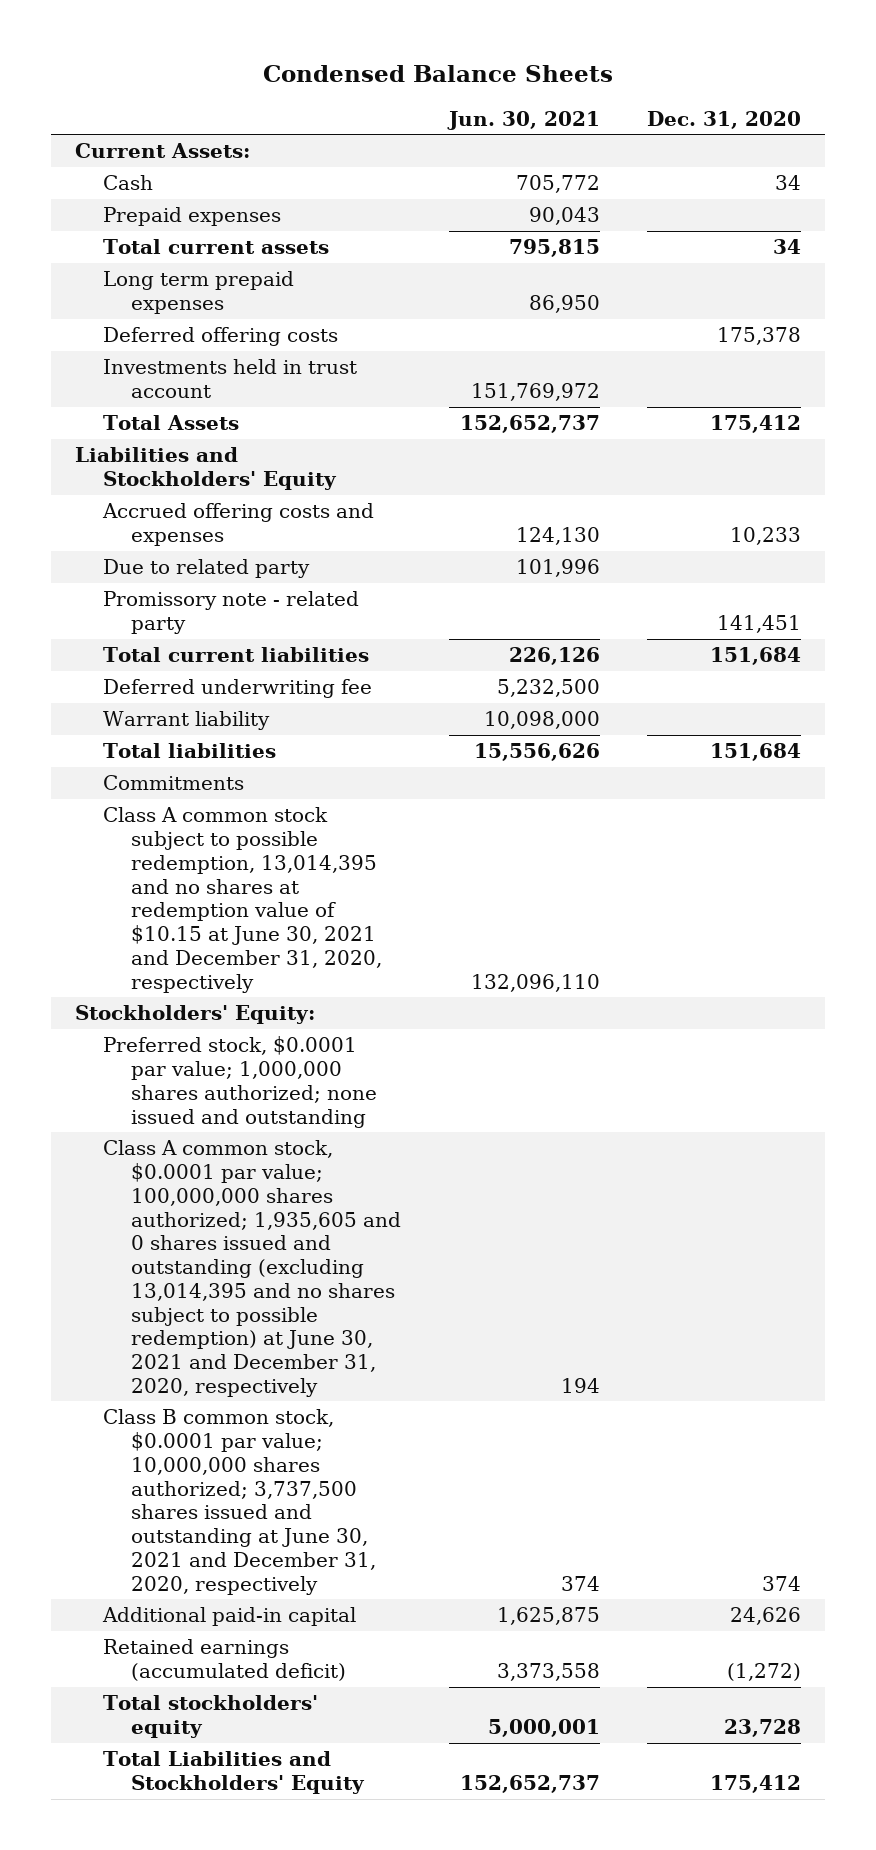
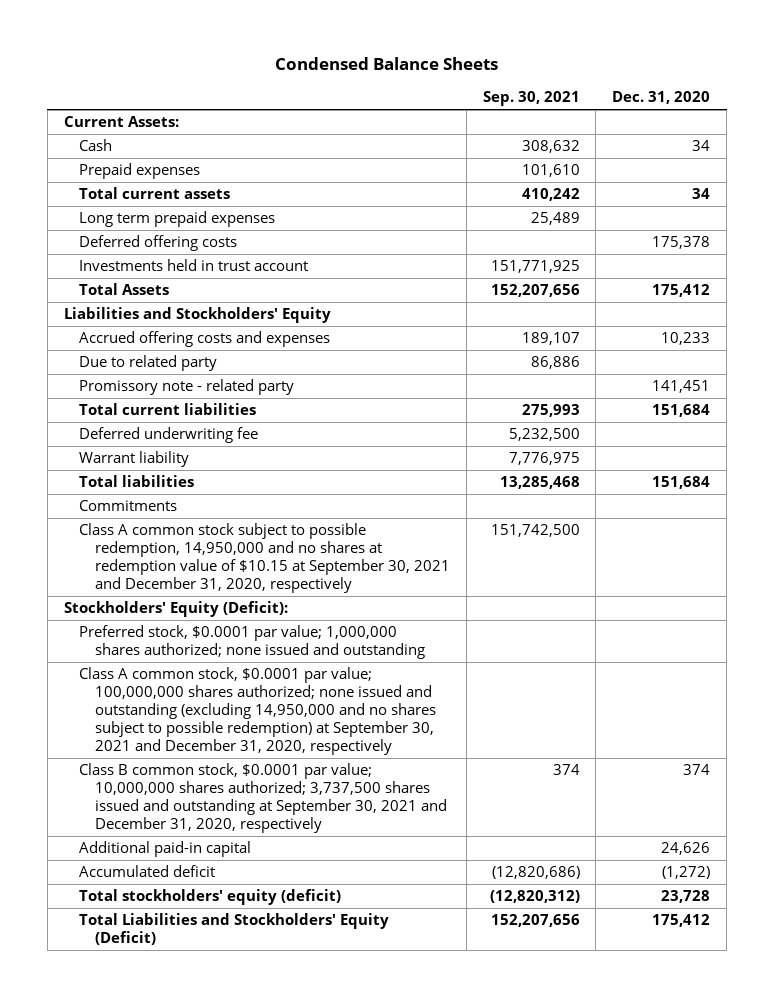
[446,110,600,130] Jun. 30, 2021 -> none
none -> [482,91,580,107] Sep. 30, 2021
[102,807,383,993] Class A common stock subject to possible redemption, 13,014,395 and no shares at redemption value of $10.15 at June 30, 2021 and December 31, 2020, respectively -> [79,523,450,593] Class A common stock subject to possible redemption, 14,950,000 and no shares at redemption value of $10.15 at September 30, 2021 and December 31, 2020, respectively
[74,1005,315,1025] Stockholders' Equity: -> [63,601,288,618] Stockholders' Equity (Deficit):
[102,1140,402,1397] Class A common stock, $0.0001 par value; 100,000,000 shares authorized; 1,935,605 and 0 shares issued and outstanding (excluding 13,014,395 and no shares subject to possible redemption) at June 30, 2021 and December 31, 2020, respectively -> [79,667,436,755] Class A common stock, $0.0001 par value; 100,000,000 shares authorized; none issued and outstanding (excluding 14,950,000 and no shares subject to possible redemption) at September 30, 2021 and December 31, 2020, respectively
[102,1409,377,1595] Class B common stock, $0.0001 par value; 10,000,000 shares authorized; 3,737,500 shares issued and outstanding at June 30, 2021 and December 31, 2020, respectively -> [79,763,447,833] Class B common stock, $0.0001 par value; 10,000,000 shares authorized; 3,737,500 shares issued and outstanding at September 30, 2021 and December 31, 2020, respectively
[102,1639,347,1682] Retained earnings (accumulated deficit) -> [79,865,216,878] Accumulated deficit
[102,1695,318,1739] Total stockholders' equity -> [79,889,342,906] Total stockholders' equity (deficit)
[102,1751,366,1795] Total Liabilities and Stockholders' Equity -> [79,913,390,946] Total Liabilities and Stockholders' Equity (Deficit)

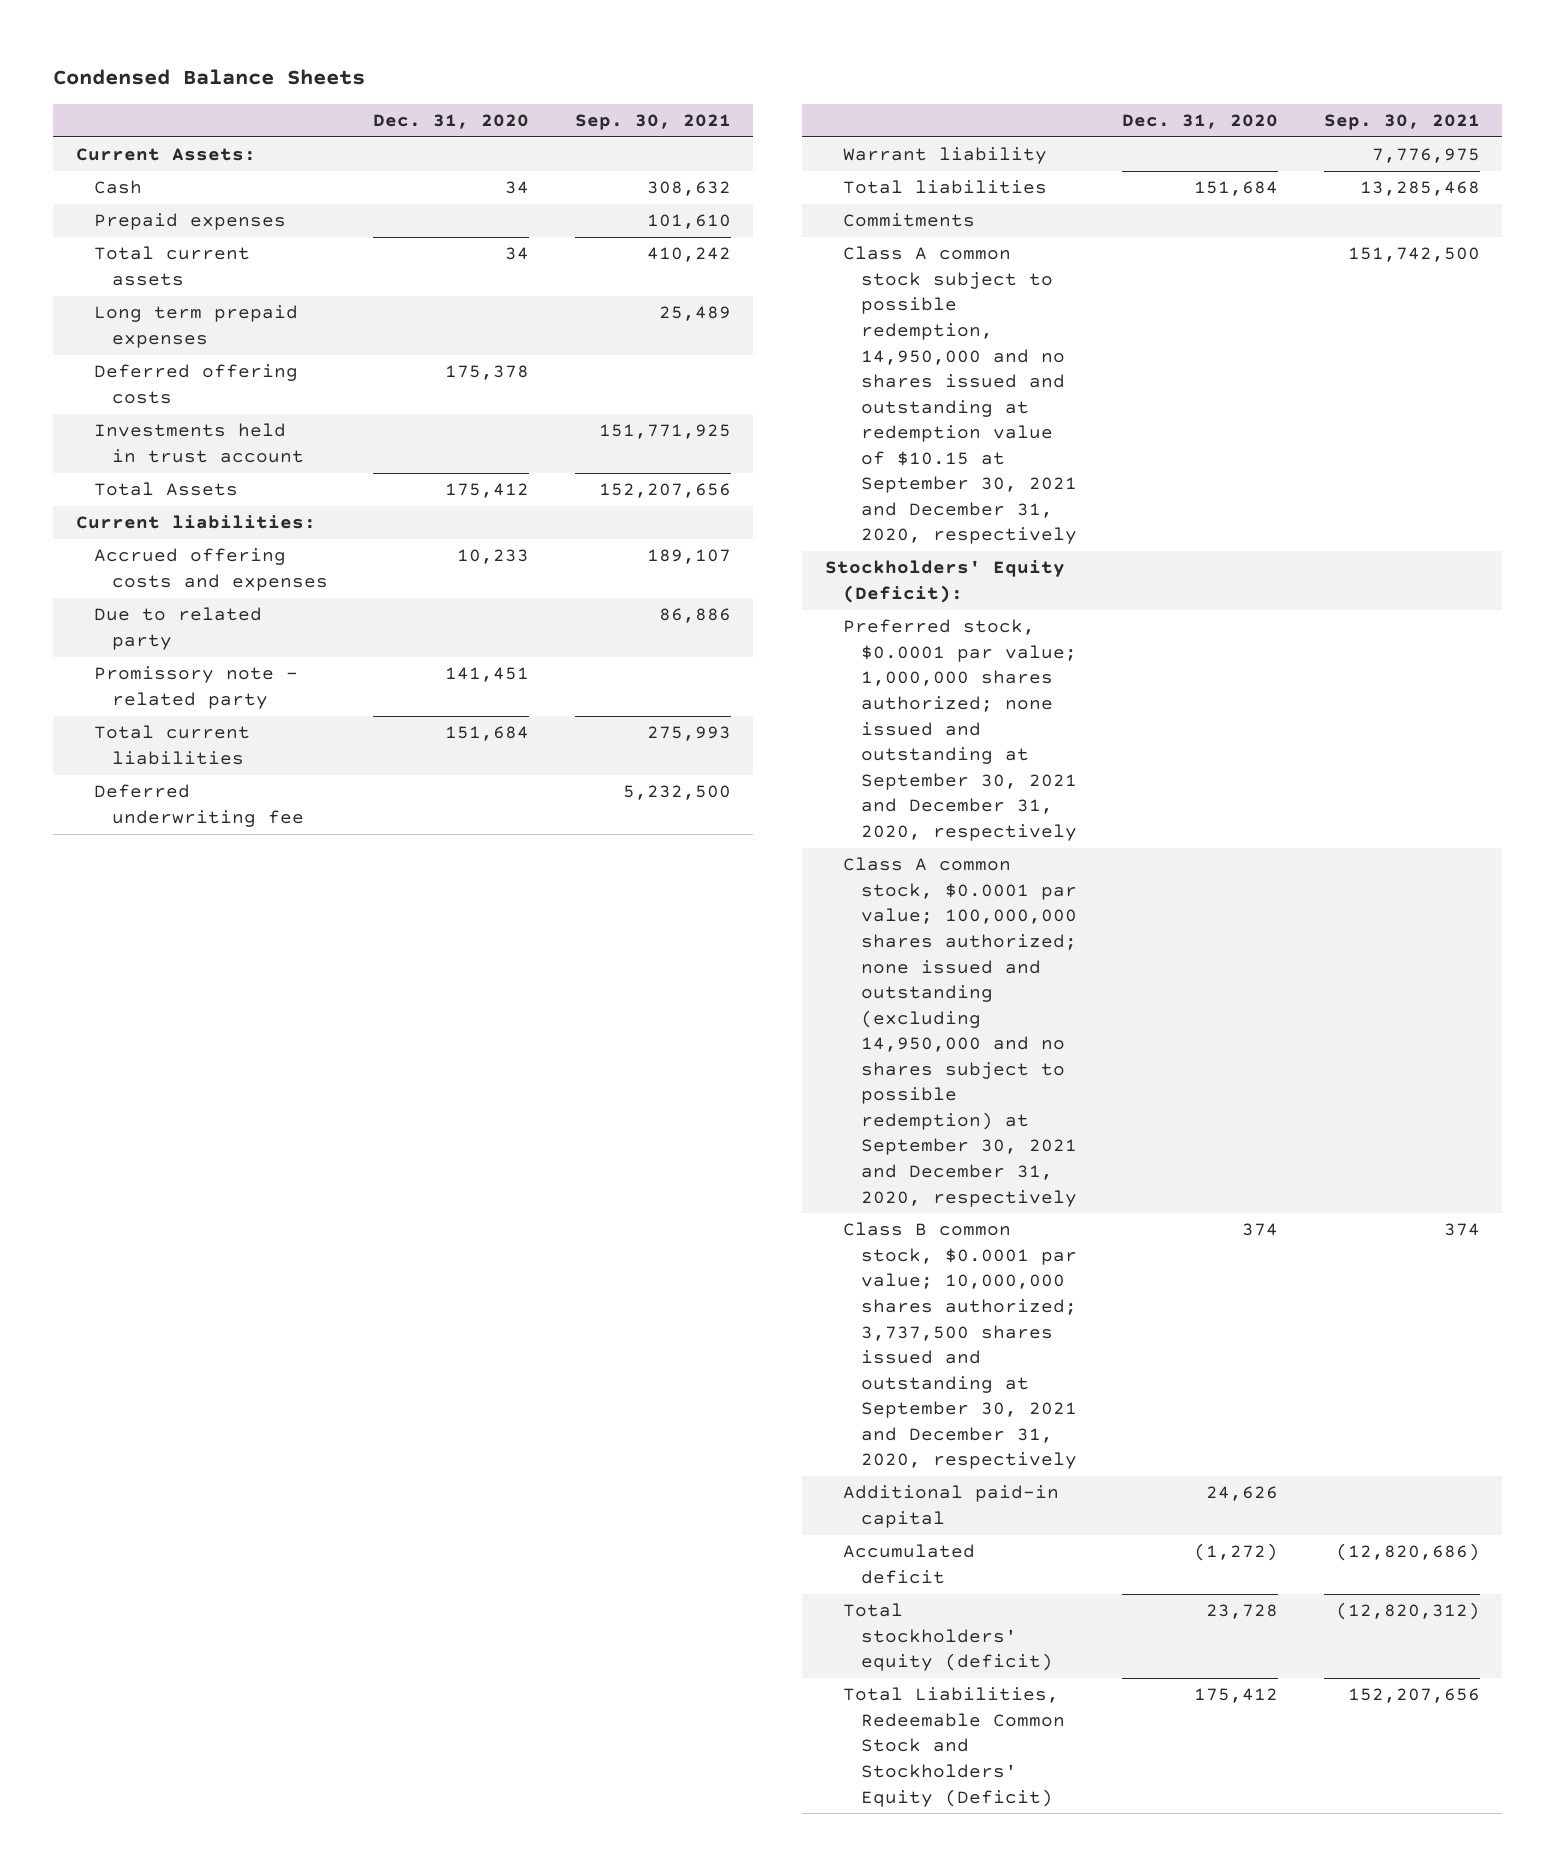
[63,307,331,324] Liabilities and Stockholders' Equity -> none
none -> [76,515,317,530] Current liabilities:
[79,523,450,593] Class A common stock subject to possible redemption, 14,950,000 and no shares at redemption value of $10.15 at September 30, 2021 and December 31, 2020, respectively -> [843,246,1077,545] Class A common stock subject to possible redemption, 14,950,000 and no shares issued and outstanding at redemption value of $10.15 at September 30, 2021 and December 31, 2020, respectively
[79,625,425,660] Preferred stock, $0.0001 par value; 1,000,000 shares authorized; none issued and outstanding -> [843,619,1077,841] Preferred stock, $0.0001 par value; 1,000,000 shares authorized; none issued and outstanding at September 30, 2021 and December 31, 2020, respectively
[79,913,390,946] Total Liabilities and Stockholders' Equity (Deficit) -> [843,1687,1065,1807] Total Liabilities, Redeemable Common Stock and Stockholders' Equity (Deficit)

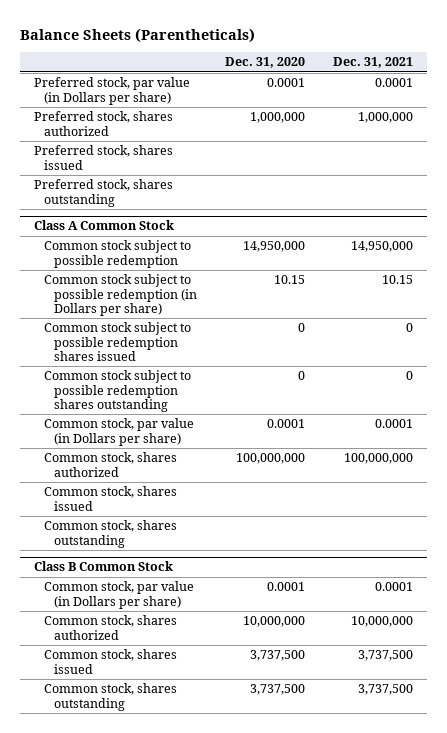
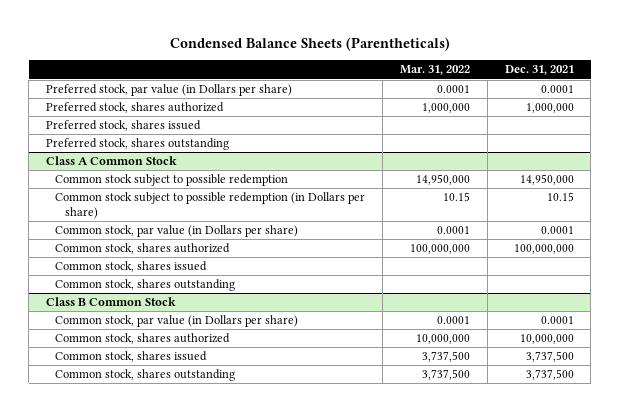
[20,27,256,43] Balance Sheets (Parentheticals) -> [169,36,450,51] Condensed Balance Sheets (Parentheticals)
[225,57,306,69] Dec. 31, 2020 -> none
none -> [400,65,471,76] Mar. 31, 2022
[44,322,192,362] Common stock subject to possible redemption shares issued -> none
[44,370,192,413] Common stock subject to possible redemption shares outstanding -> none

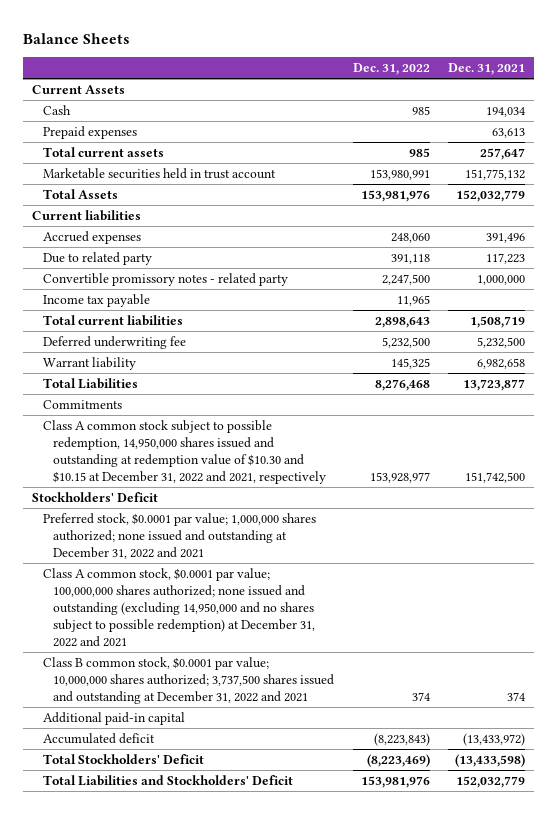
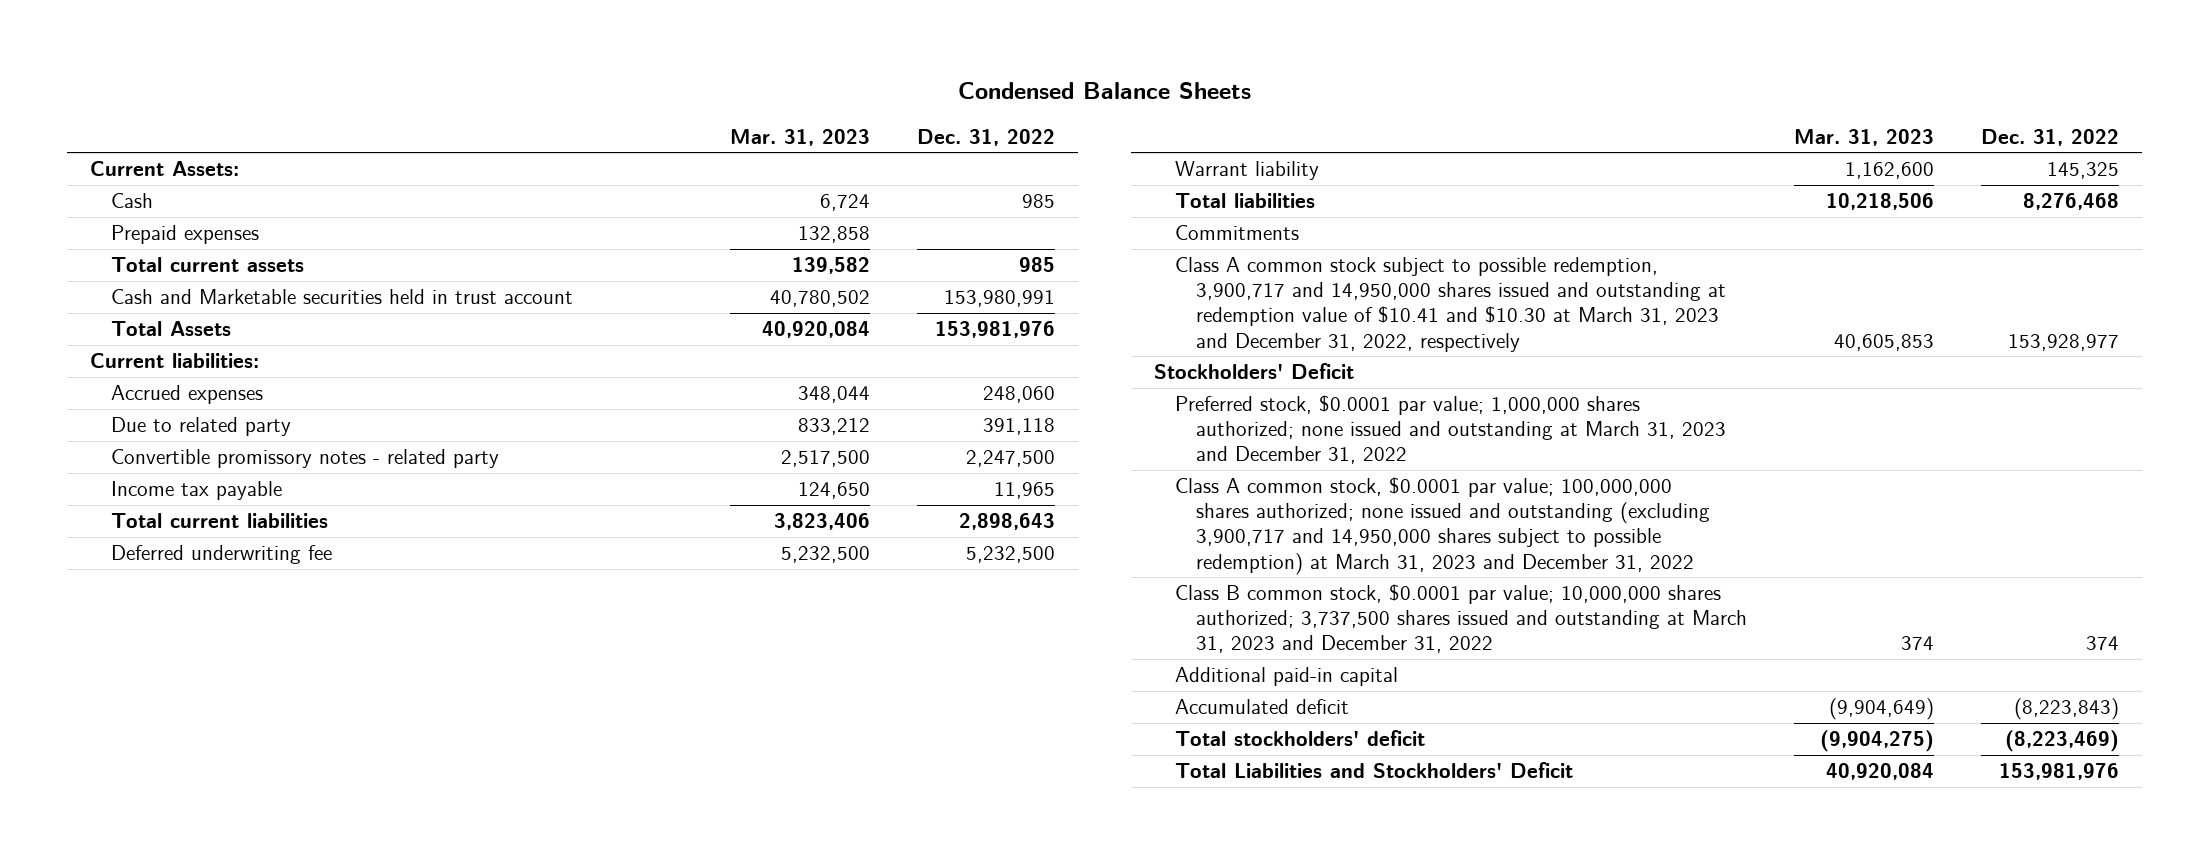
[22,32,130,44] Balance Sheets -> [957,82,1251,100] Condensed Balance Sheets
[448,63,526,76] Dec. 31, 2021 -> none
none -> [730,128,871,146] Mar. 31, 2023
[32,84,126,94] Current Assets -> [90,161,240,177] Current Assets:
[42,167,276,179] Marketable securities held in trust account -> [111,289,574,305] Cash and Marketable securities held in trust account
[32,209,142,221] Current liabilities -> [90,353,260,369] Current liabilities:
[42,377,138,389] Total Liabilities -> [1175,193,1316,209] Total liabilities
[42,419,327,485] Class A common stock subject to possible redemption, 14,950,000 shares issued and outstanding at redemption value of $10.30 and $10.15 at December 31, 2022 and 2021, respectively -> [1175,257,1727,352] Class A common stock subject to possible redemption, 3,900,717 and 14,950,000 shares issued and outstanding at redemption value of $10.41 and $10.30 at March 31, 2023 and December 31, 2022, respectively
[42,512,316,560] Preferred stock, $0.0001 par value; 1,000,000 shares authorized; none issued and outstanding at December 31, 2022 and 2021 -> [1175,395,1727,465] Preferred stock, $0.0001 par value; 1,000,000 shares authorized; none issued and outstanding at March 31, 2023 and December 31, 2022
[42,567,316,648] Class A common stock, $0.0001 par value; 100,000,000 shares authorized; none issued and outstanding (excluding 14,950,000 and no shares subject to possible redemption) at December 31, 2022 and 2021 -> [1175,477,1711,575] Class A common stock, $0.0001 par value; 100,000,000 shares authorized; none issued and outstanding (excluding 3,900,717 and 14,950,000 shares subject to possible redemption) at March 31, 2023 and December 31, 2022
[42,656,335,705] Class B common stock, $0.0001 par value; 10,000,000 shares authorized; 3,737,500 shares issued and outstanding at December 31, 2022 and 2021 -> [1175,584,1748,654] Class B common stock, $0.0001 par value; 10,000,000 shares authorized; 3,737,500 shares issued and outstanding at March 31, 2023 and December 31, 2022
[42,753,204,764] Total Stockholders' Deficit -> [1175,730,1426,747] Total stockholders' deficit

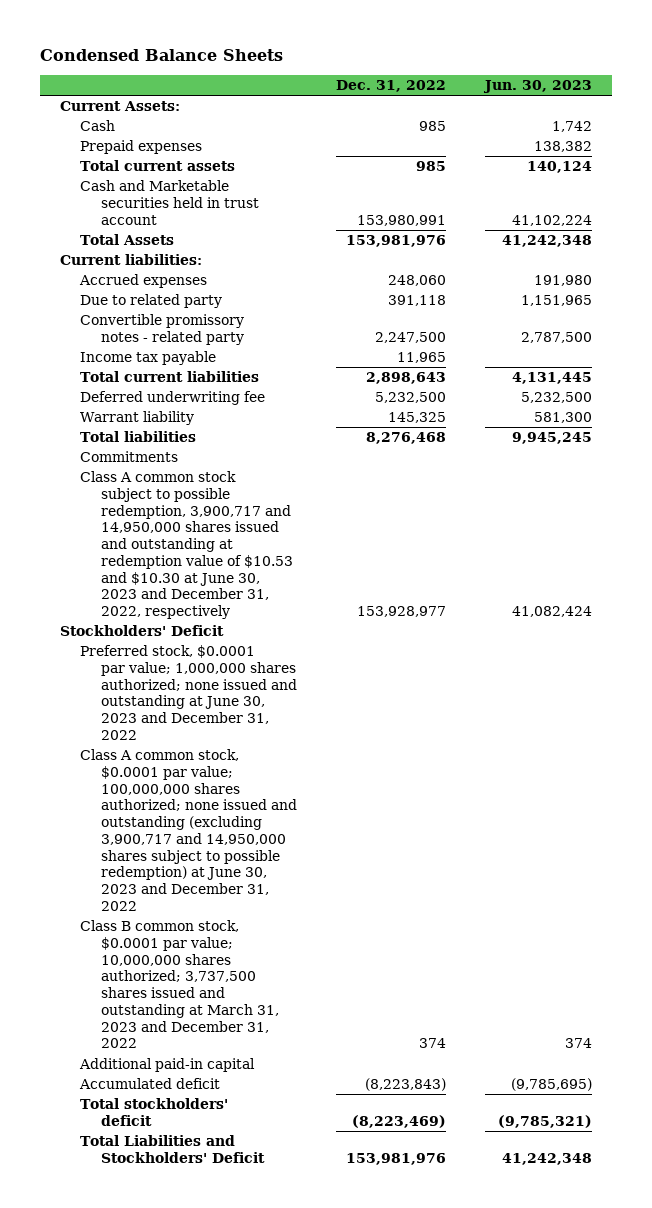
[730,128,871,146] Mar. 31, 2023 -> none
none -> [483,79,593,93] Jun. 30, 2023
[1175,257,1727,352] Class A common stock subject to possible redemption, 3,900,717 and 14,950,000 shares issued and outstanding at redemption value of $10.41 and $10.30 at March 31, 2023 and December 31, 2022, respectively -> [80,471,293,620] Class A common stock subject to possible redemption, 3,900,717 and 14,950,000 shares issued and outstanding at redemption value of $10.53 and $10.30 at June 30, 2023 and December 31, 2022, respectively
[1175,395,1727,465] Preferred stock, $0.0001 par value; 1,000,000 shares authorized; none issued and outstanding at March 31, 2023 and December 31, 2022 -> [80,645,297,740] Preferred stock, $0.0001 par value; 1,000,000 shares authorized; none issued and outstanding at June 30, 2023 and December 31, 2022
[1175,477,1711,575] Class A common stock, $0.0001 par value; 100,000,000 shares authorized; none issued and outstanding (excluding 3,900,717 and 14,950,000 shares subject to possible redemption) at March 31, 2023 and December 31, 2022 -> [80,749,297,911] Class A common stock, $0.0001 par value; 100,000,000 shares authorized; none issued and outstanding (excluding 3,900,717 and 14,950,000 shares subject to possible redemption) at June 30, 2023 and December 31, 2022

